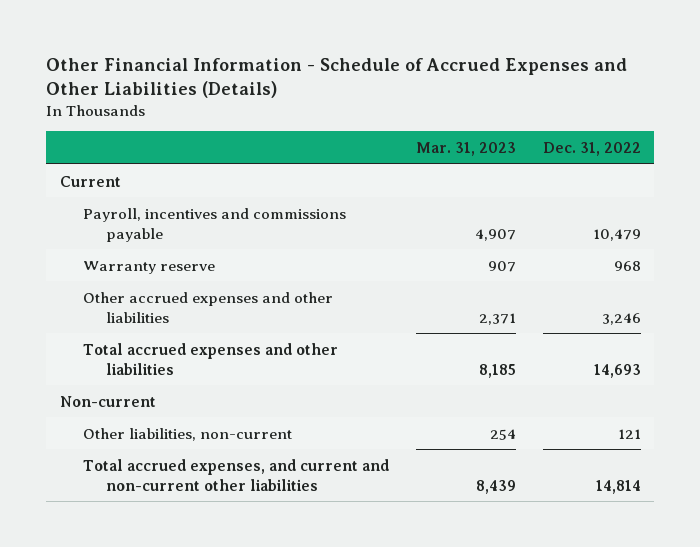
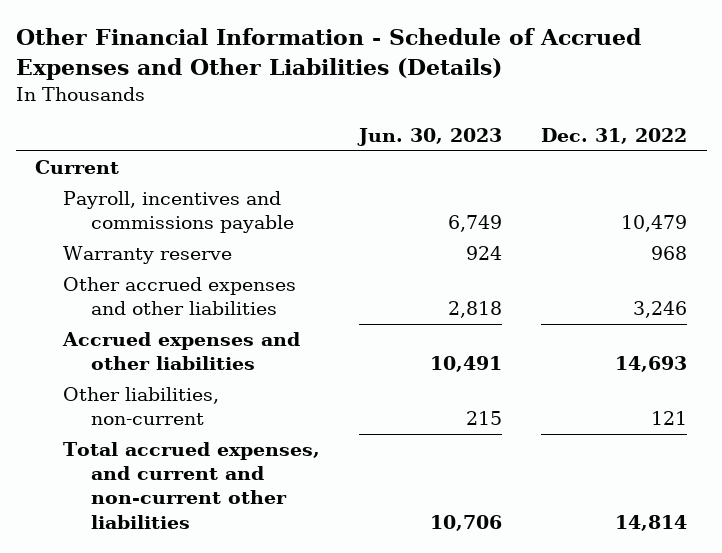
[415,141,516,156] Mar. 31, 2023 -> none
none -> [357,128,503,147] Jun. 30, 2023
[59,395,156,407] Non-current -> none
[82,342,338,375] Total accrued expenses and other liabilities -> [61,332,300,371] Accrued expenses and other liabilities

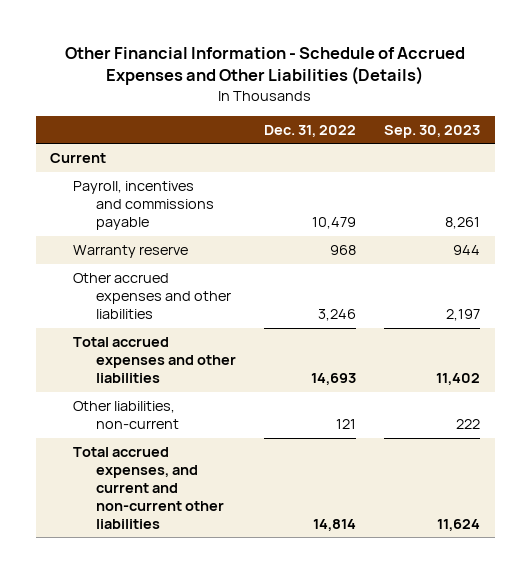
[357,128,503,147] Jun. 30, 2023 -> none
none -> [384,124,481,138] Sep. 30, 2023
[61,332,300,371] Accrued expenses and other liabilities -> [73,337,237,383] Total accrued expenses and other liabilities

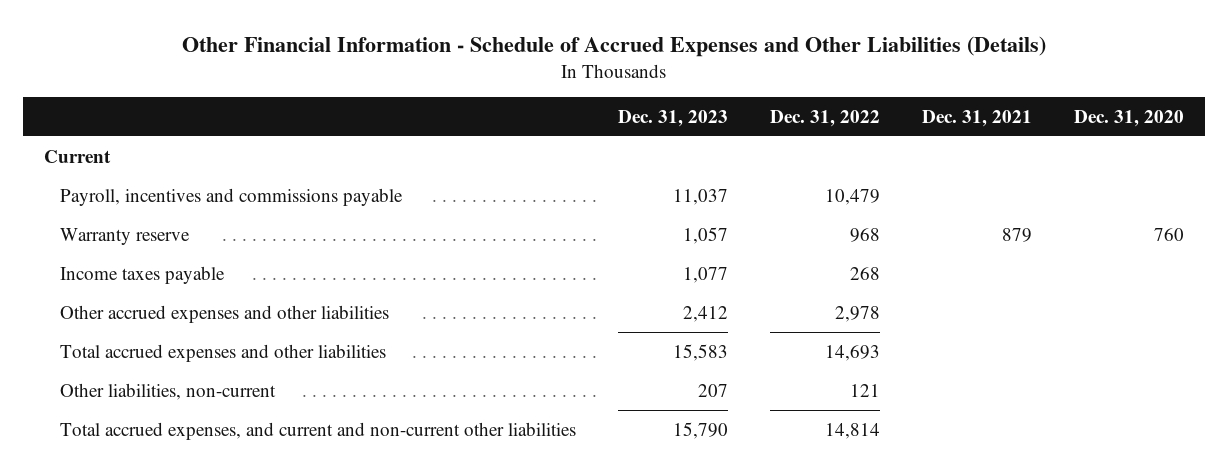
[384,124,481,138] Sep. 30, 2023 -> none
none -> [617,109,728,127] Dec. 31, 2023
none -> [921,109,1032,127] Dec. 31, 2021
none -> [1074,109,1185,127] Dec. 31, 2020
none -> [59,265,225,284] Income taxes payable
[318,308,357,321] 3,246 -> [834,305,880,322] 2,978

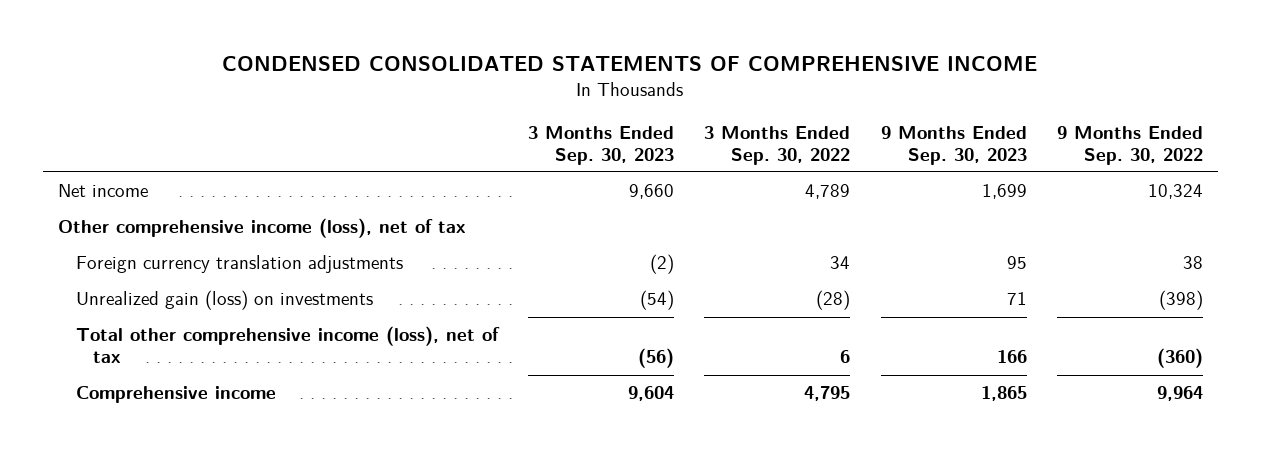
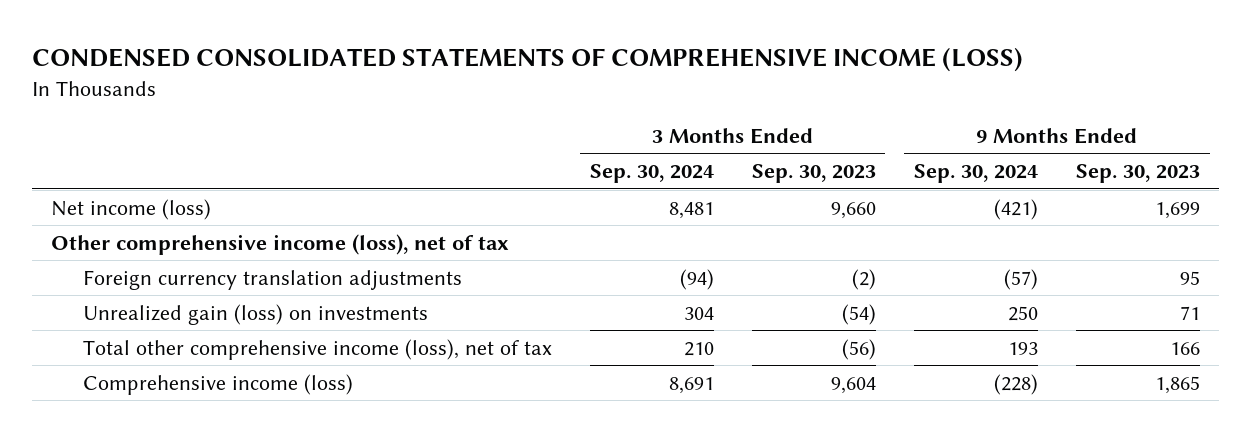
[222,56,1038,73] CONDENSED CONSOLIDATED STATEMENTS OF COMPREHENSIVE INCOME -> [31,47,1023,73] CONDENSED CONSOLIDATED STATEMENTS OF COMPREHENSIVE INCOME (LOSS)
[704,125,851,165] 3 Months Ended Sep. 30, 2022 -> none
[1056,125,1203,165] 9 Months Ended Sep. 30, 2022 -> none
none -> [589,164,714,184] Sep. 30, 2024
none -> [913,164,1038,184] Sep. 30, 2024
[58,184,149,198] Net income -> [50,198,211,220] Net income (loss)
[75,386,276,404] Comprehensive income -> [82,373,353,395] Comprehensive income (loss)

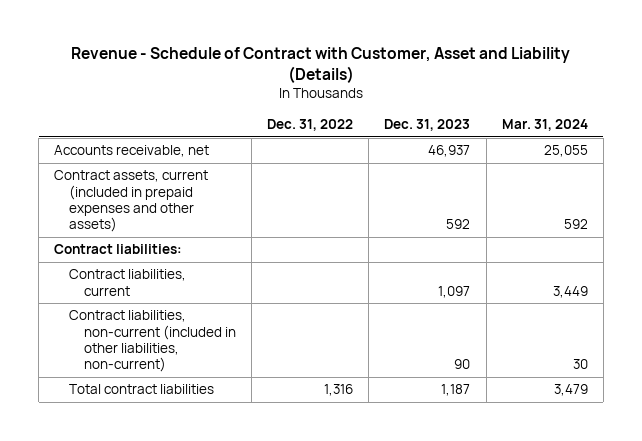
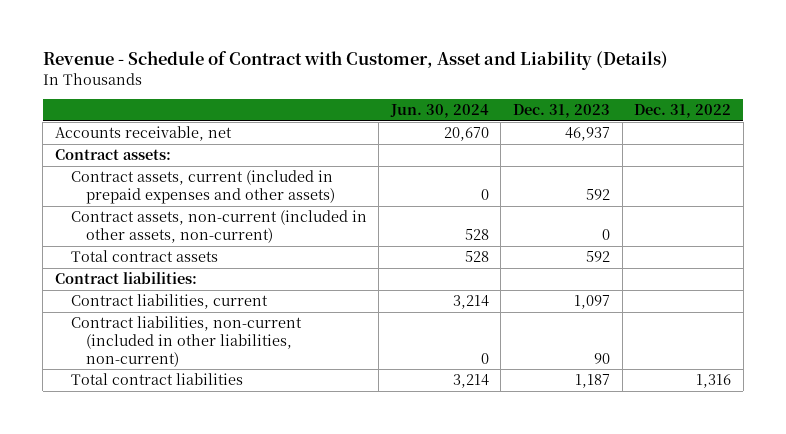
[501,118,588,131] Mar. 31, 2024 -> none
none -> [389,104,489,119] Jun. 30, 2024
none -> [54,149,171,161] Contract assets:
none -> [70,210,367,243] Contract assets, non-current (included in other assets, non-current)
none -> [70,250,218,263] Total contract assets

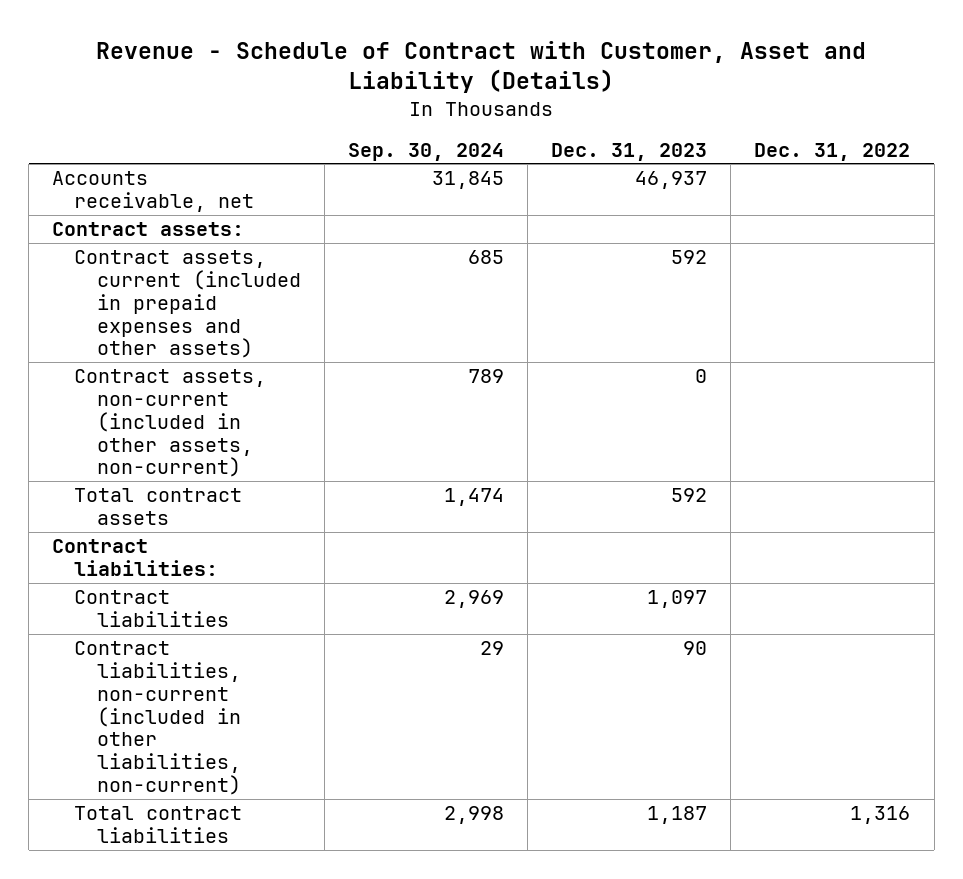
[389,104,489,119] Jun. 30, 2024 -> none
none -> [347,142,504,161] Sep. 30, 2024
[70,294,268,310] Contract liabilities, current -> [74,590,229,627] Contract liabilities

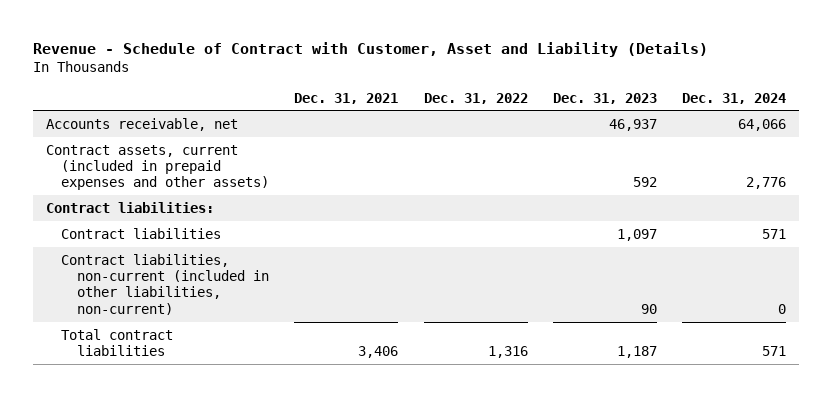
[347,142,504,161] Sep. 30, 2024 -> none
none -> [294,92,399,104] Dec. 31, 2021
none -> [682,92,787,104] Dec. 31, 2024
[52,222,245,237] Contract assets: -> none
[74,369,267,478] Contract assets, non-current (included in other assets, non-current) -> none
[74,488,243,525] Total contract assets -> none

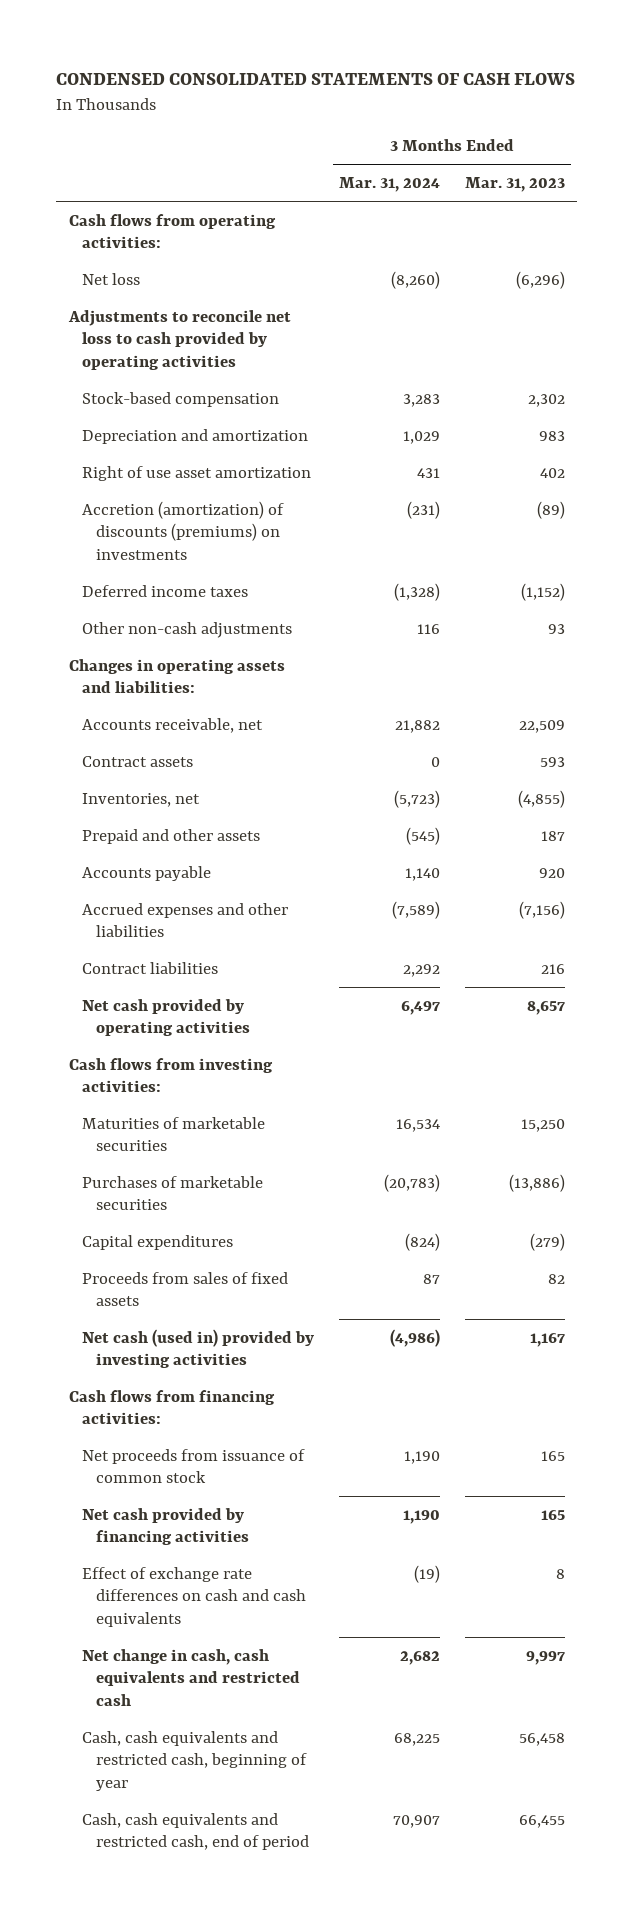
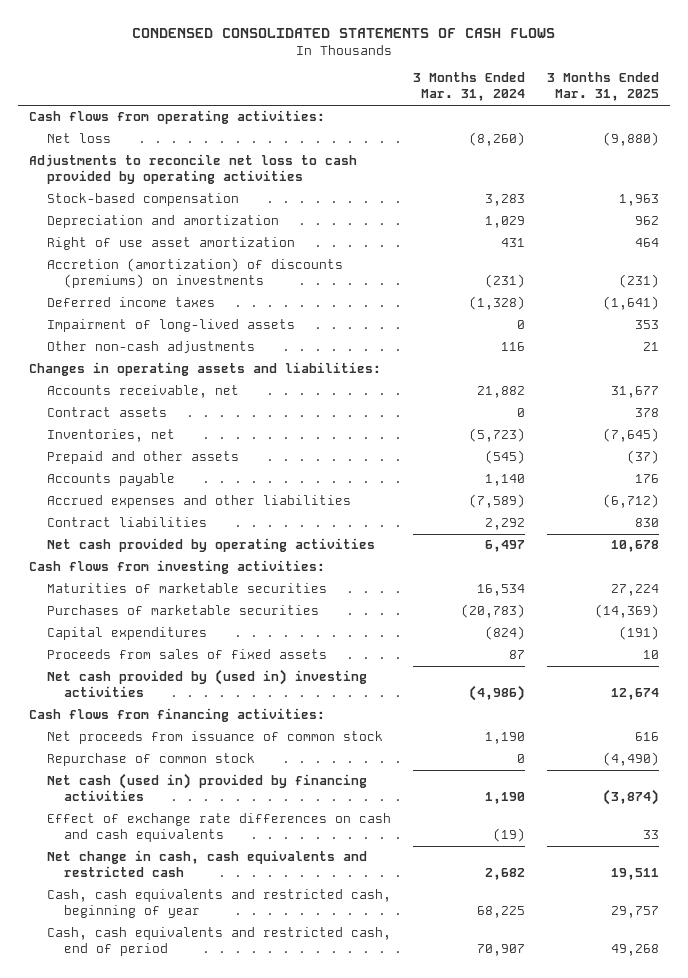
[464,177,565,193] Mar. 31, 2023 -> none
none -> [546,72,659,102] 3 Months Ended Mar. 31, 2025
none -> [46,319,295,333] Impairment of long-lived assets
[82,1328,315,1369] Net cash (used in) provided by investing activities -> [46,669,367,698] Net cash provided by (used in) investing activities
none -> [46,753,255,767] Repurchase of common stock
[82,1507,249,1546] Net cash provided by financing activities -> [46,773,367,802] Net cash (used in) provided by financing activities

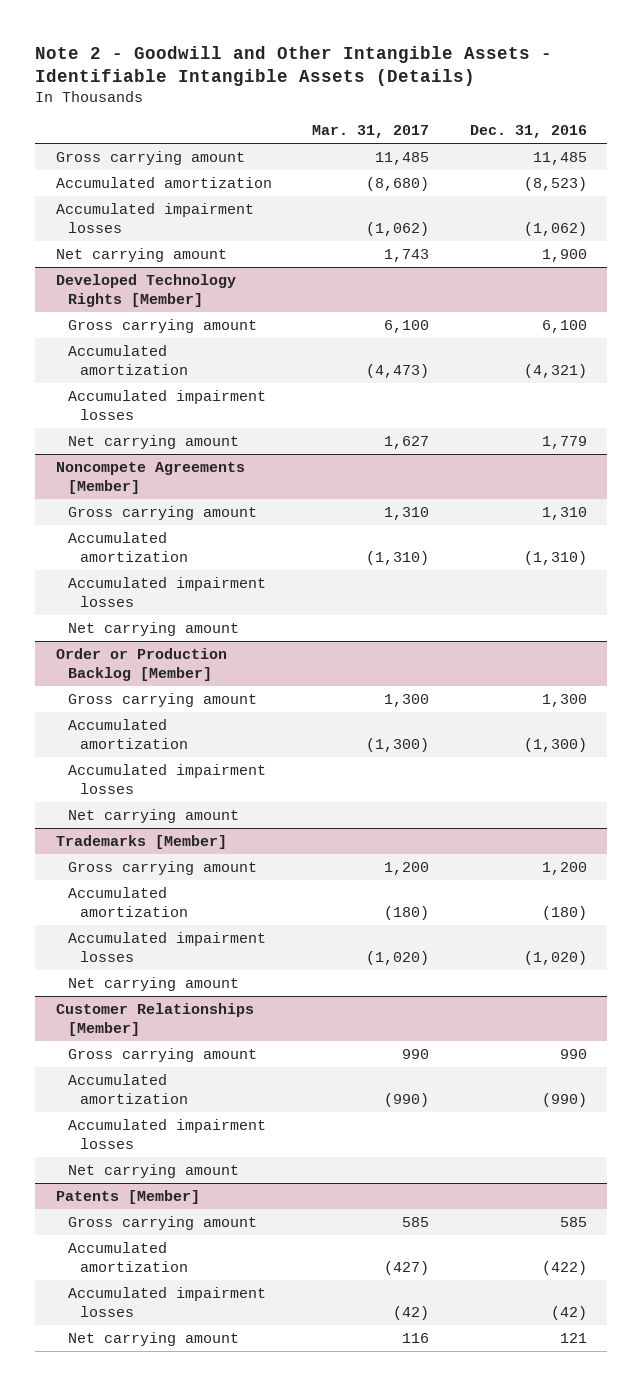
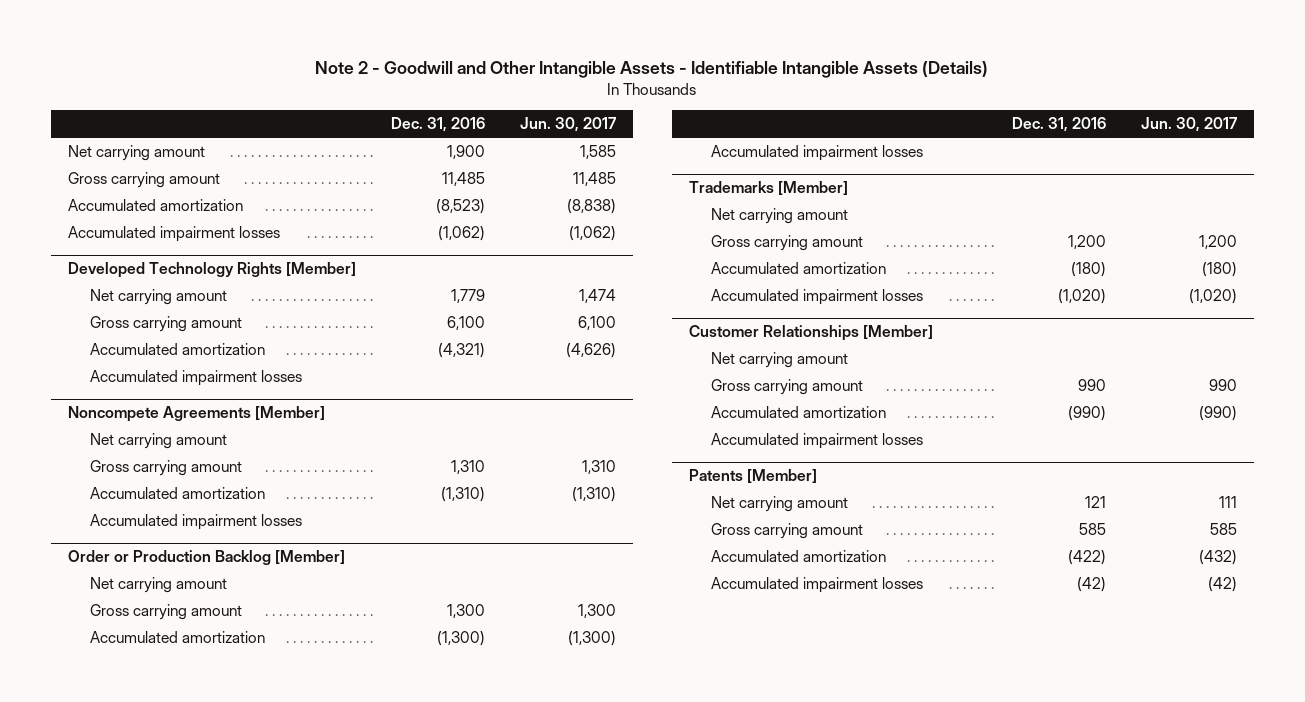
[312,125,430,139] Mar. 31, 2017 -> none
none -> [519,117,616,133] Jun. 30, 2017
[55,247,227,262] Net carrying amount -> [68,145,206,162] Net carrying amount
[67,434,239,449] Net carrying amount -> [89,289,227,306] Net carrying amount
[67,621,239,636] Net carrying amount -> [89,433,227,450] Net carrying amount
[67,808,239,823] Net carrying amount -> [89,577,227,594] Net carrying amount
[67,976,239,991] Net carrying amount -> [710,208,848,225] Net carrying amount
[67,1163,239,1178] Net carrying amount -> [710,352,848,369] Net carrying amount
[67,1331,239,1346] Net carrying amount -> [710,496,848,513] Net carrying amount

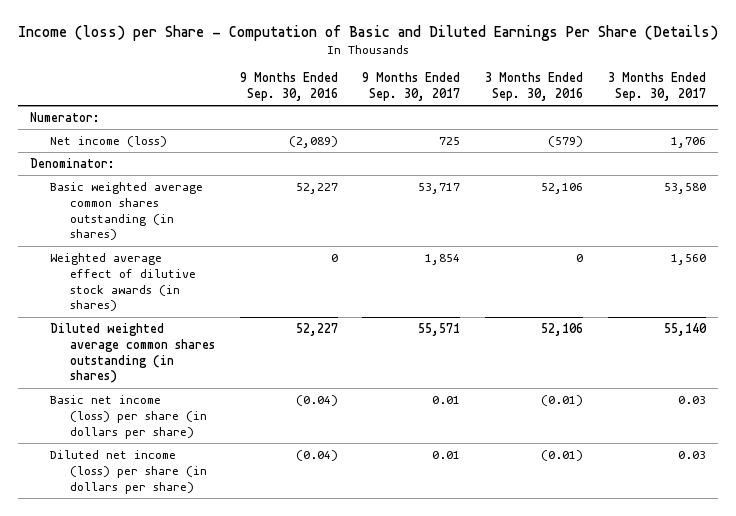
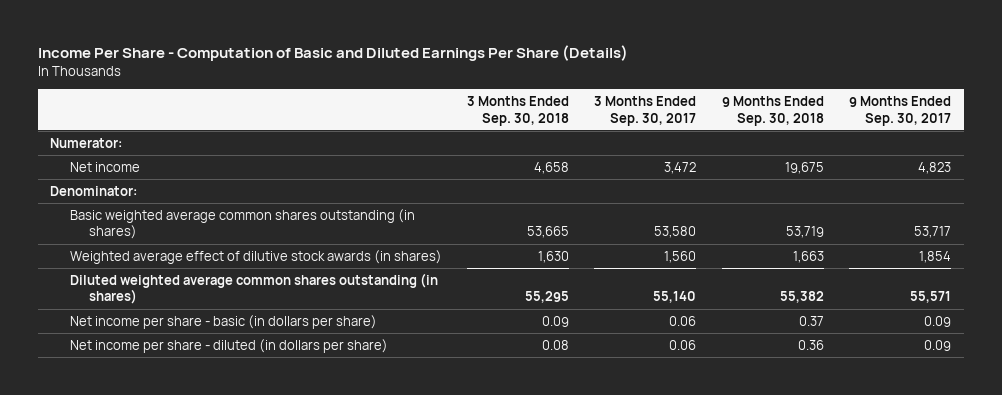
[17,25,718,42] Income (loss) per Share - Computation of Basic and Diluted Earnings Per Share (Details) -> [37,45,628,62] Income Per Share - Computation of Basic and Diluted Earnings Per Share (Details)
[239,72,338,102] 9 Months Ended Sep. 30, 2016 -> none
[485,72,584,102] 3 Months Ended Sep. 30, 2016 -> none
none -> [467,95,570,126] 3 Months Ended Sep. 30, 2018
none -> [721,95,824,126] 9 Months Ended Sep. 30, 2018
[49,135,167,147] Net income (loss) -> [69,161,140,172] Net income
[439,136,461,145] 725 -> [918,161,952,174] 4,823
[670,136,706,148] 1,706 -> [664,161,697,174] 3,472
[49,394,207,439] Basic net income (loss) per share (in dollars per share) -> [69,314,377,329] Net income per share - basic (in dollars per share)
[432,395,461,404] 0.01 -> [924,315,952,327] 0.09
[677,395,706,404] 0.03 -> [669,315,697,326] 0.06
[49,449,207,494] Diluted net income (loss) per share (in dollars per share) -> [69,338,388,353] Net income per share - diluted (in dollars per share)
[432,450,461,459] 0.01 -> [924,339,952,351] 0.09
[677,450,706,459] 0.03 -> [669,339,697,350] 0.06

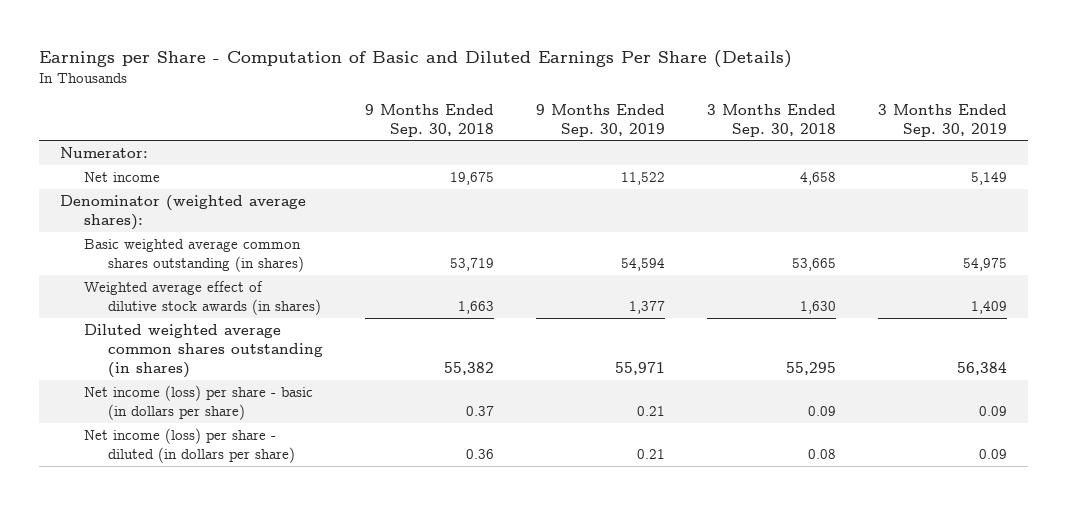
[37,45,628,62] Income Per Share - Computation of Basic and Diluted Earnings Per Share (Details) -> [39,49,793,68] Earnings per Share - Computation of Basic and Diluted Earnings Per Share (Details)
[594,95,697,126] 3 Months Ended Sep. 30, 2017 -> none
[849,95,952,126] 9 Months Ended Sep. 30, 2017 -> none
none -> [535,103,665,137] 9 Months Ended Sep. 30, 2019
none -> [877,103,1007,137] 3 Months Ended Sep. 30, 2019
[50,185,138,196] Denominator: -> [60,195,307,230] Denominator (weighted average shares):
[69,314,377,329] Net income per share - basic (in dollars per share) -> [84,385,314,420] Net income (loss) per share - basic (in dollars per share)
[69,338,388,353] Net income per share - diluted (in dollars per share) -> [84,428,295,463] Net income (loss) per share - diluted (in dollars per share)

